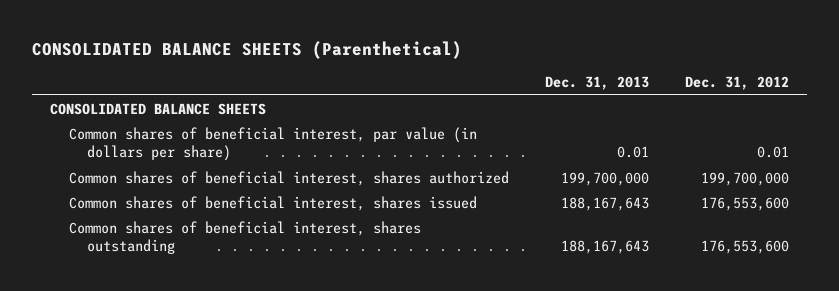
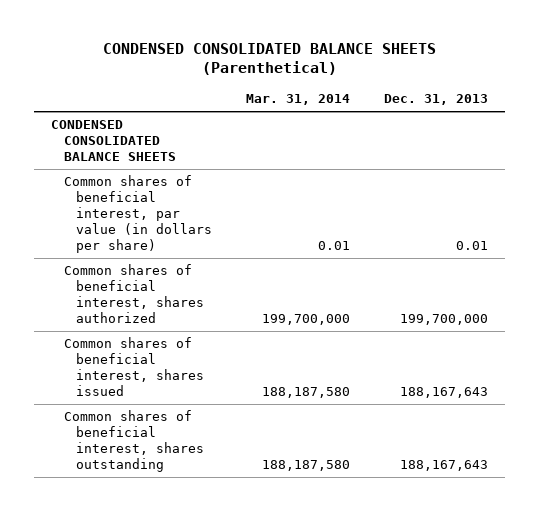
[31,40,462,59] CONSOLIDATED BALANCE SHEETS (Parenthetical) -> [102,42,436,76] CONDENSED CONSOLIDATED BALANCE SHEETS (Parenthetical)
[685,76,790,91] Dec. 31, 2012 -> none
none -> [246,94,351,106] Mar. 31, 2014
[50,102,267,115] CONSOLIDATED BALANCE SHEETS -> [51,120,176,162] CONDENSED CONSOLIDATED BALANCE SHEETS

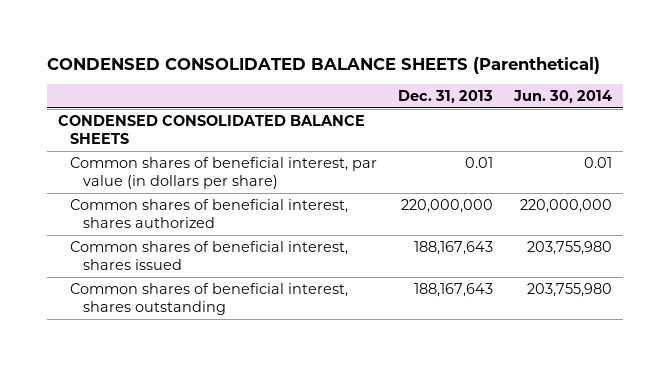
[246,94,351,106] Mar. 31, 2014 -> none
none -> [513,89,613,103] Jun. 30, 2014
[400,313,489,325] 199,700,000 -> [401,198,494,213] 220,000,000

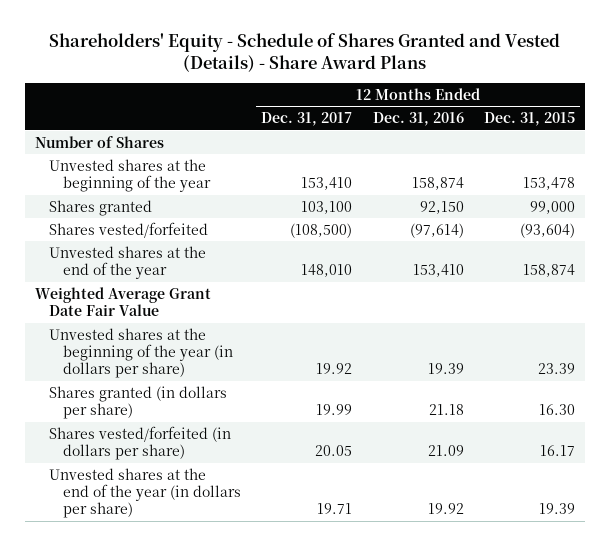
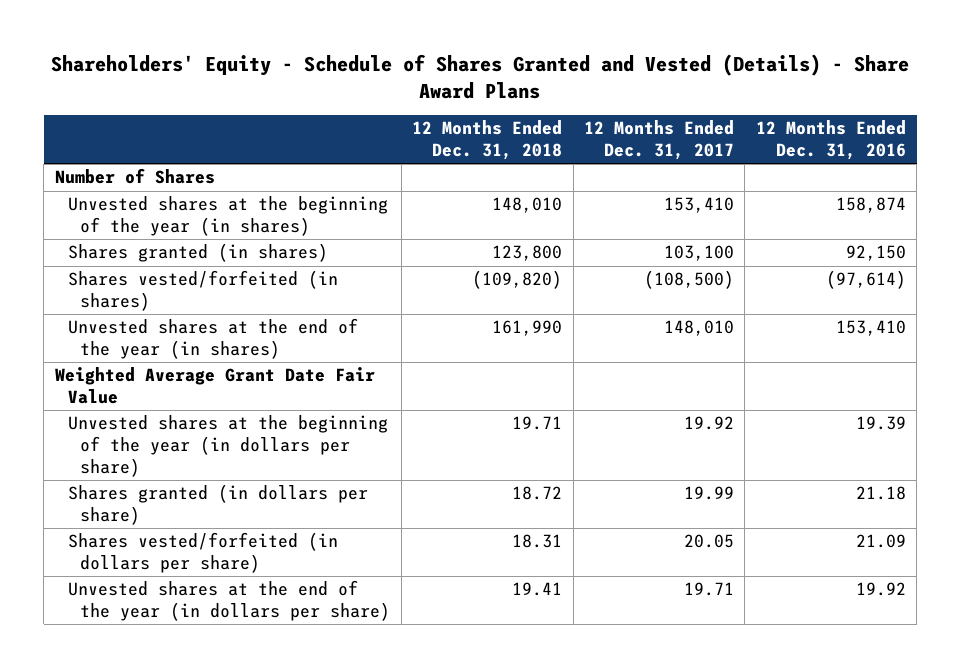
[484,112,576,127] Dec. 31, 2015 -> none
none -> [412,120,563,161] 12 Months Ended Dec. 31, 2018
[49,158,212,193] Unvested shares at the beginning of the year -> [67,196,388,236] Unvested shares at the beginning of the year (in shares)
[49,199,153,216] Shares granted -> [67,243,328,263] Shares granted (in shares)
[49,221,209,238] Shares vested/forfeited -> [67,270,338,311] Shares vested/forfeited (in shares)
[49,245,207,280] Unvested shares at the end of the year -> [67,318,358,359] Unvested shares at the end of the year (in shares)

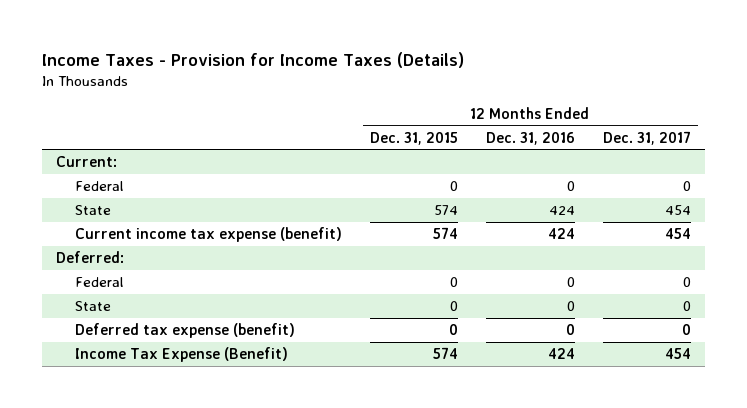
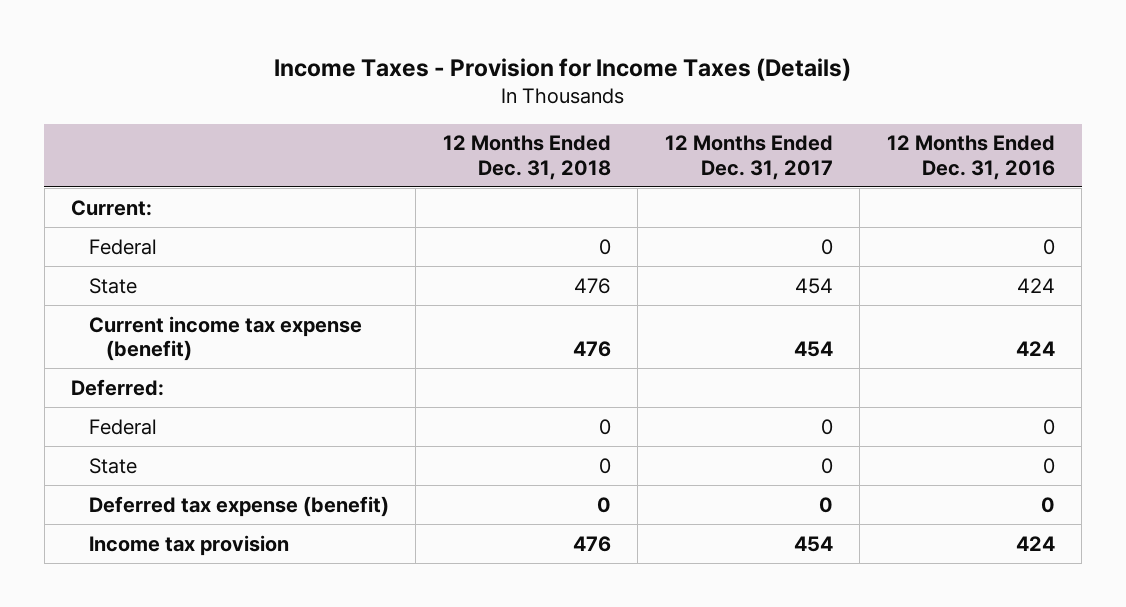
[369,131,458,145] Dec. 31, 2015 -> none
none -> [442,135,611,180] 12 Months Ended Dec. 31, 2018
[74,347,288,363] Income Tax Expense (Benefit) -> [88,534,289,556] Income tax provision

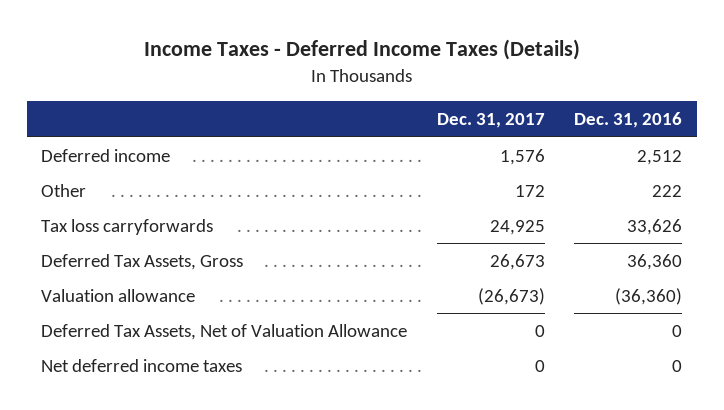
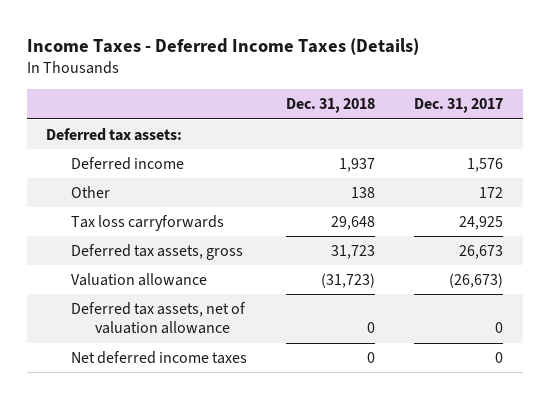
[574,112,683,129] Dec. 31, 2016 -> none
none -> [286,98,376,114] Dec. 31, 2018
none -> [46,127,183,141] Deferred tax assets:
[41,253,244,270] Deferred Tax Assets, Gross -> [70,243,243,260] Deferred tax assets, gross
[41,323,408,340] Deferred Tax Assets, Net of Valuation Allowance -> [70,301,246,335] Deferred tax assets, net of valuation allowance

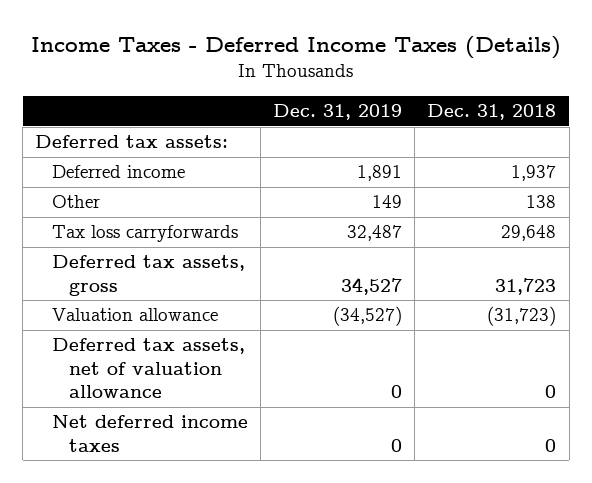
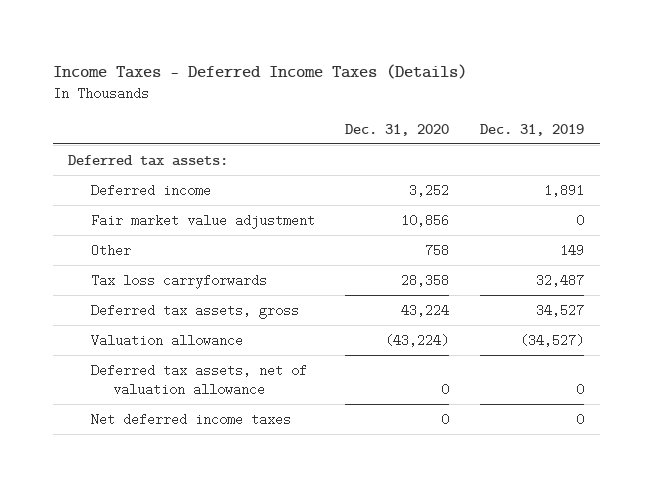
[427,103,557,120] Dec. 31, 2018 -> none
none -> [345,123,450,136] Dec. 31, 2020
none -> [90,213,315,229] Fair market value adjustment

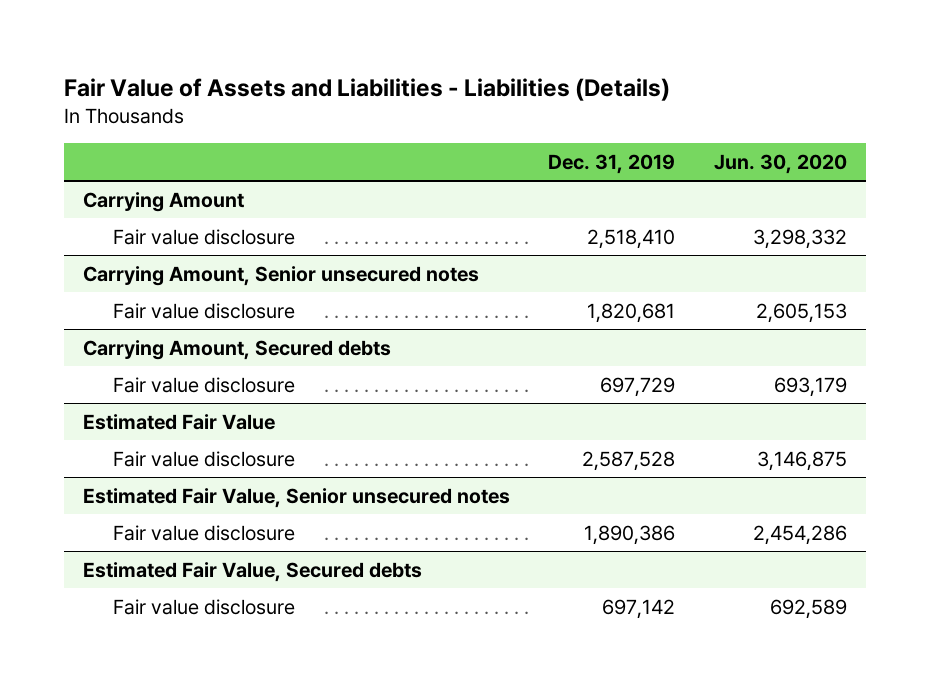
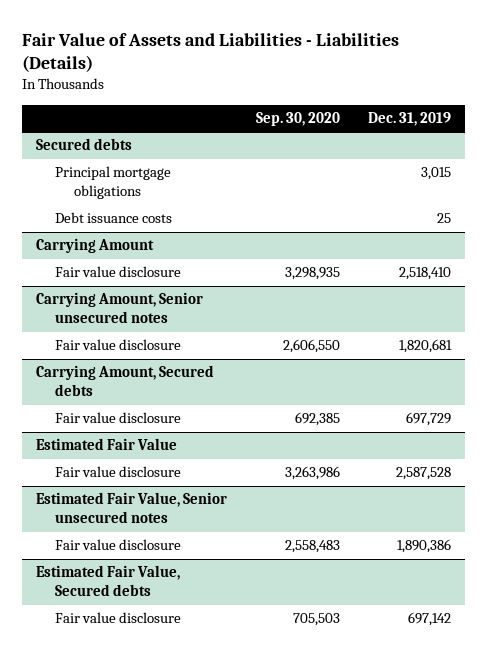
[713,153,847,174] Jun. 30, 2020 -> none
none -> [255,112,340,127] Sep. 30, 2020
none -> [36,138,133,151] Secured debts
none -> [55,166,172,200] Principal mortgage obligations
none -> [55,212,173,224] Debt issuance costs

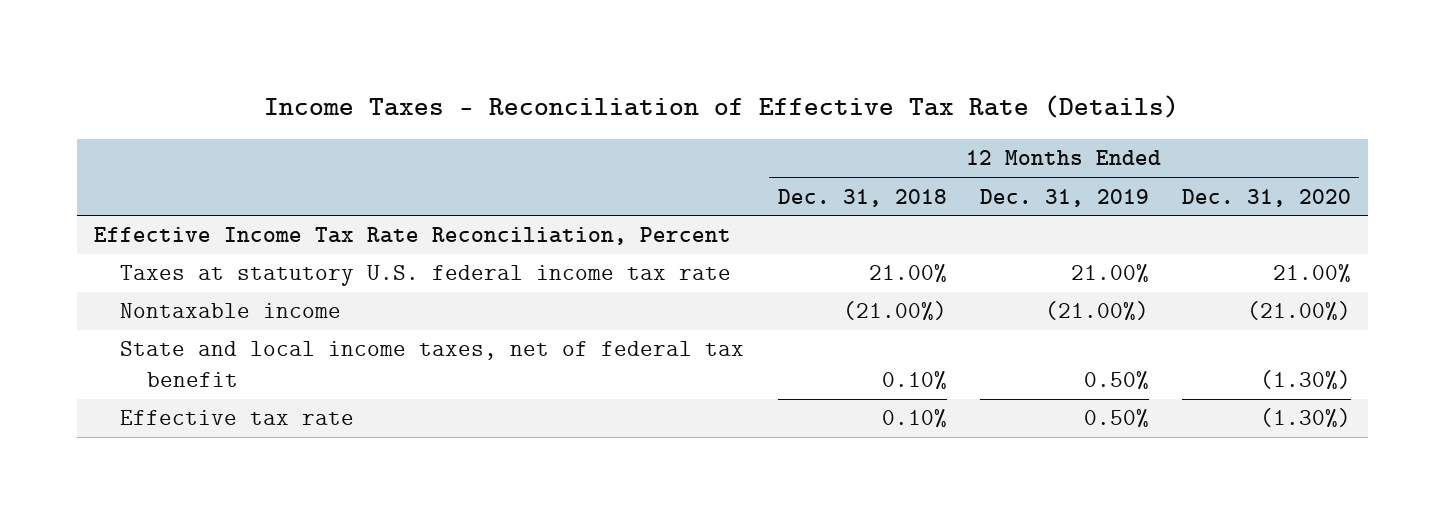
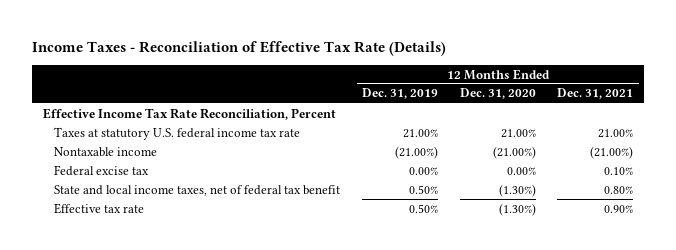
[777,188,947,207] Dec. 31, 2018 -> none
none -> [557,88,634,100] Dec. 31, 2021
none -> [54,164,150,176] Federal excise tax

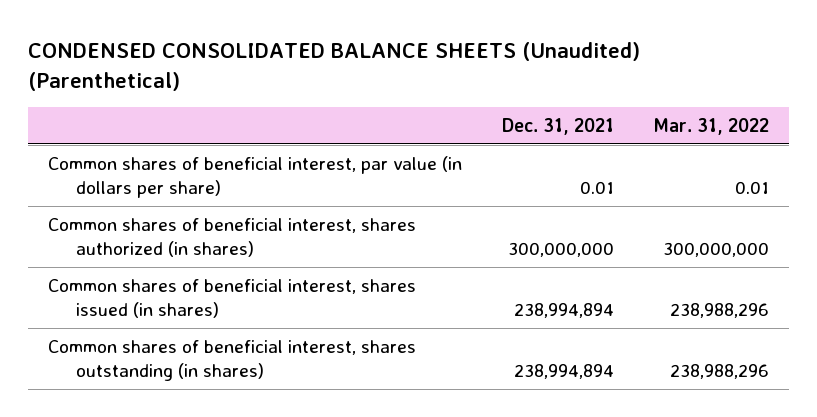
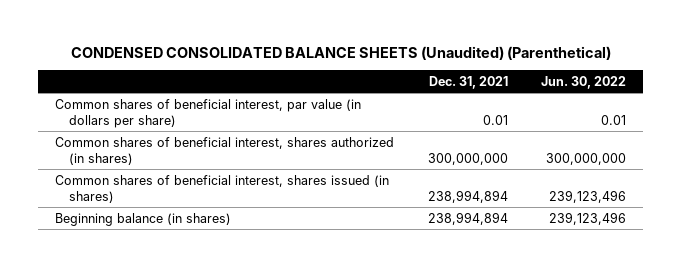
[653,118,770,136] Mar. 31, 2022 -> none
none -> [541,75,627,89] Jun. 30, 2022
[48,339,417,382] Common shares of beneficial interest, shares outstanding (in shares) -> [54,212,231,226] Beginning balance (in shares)

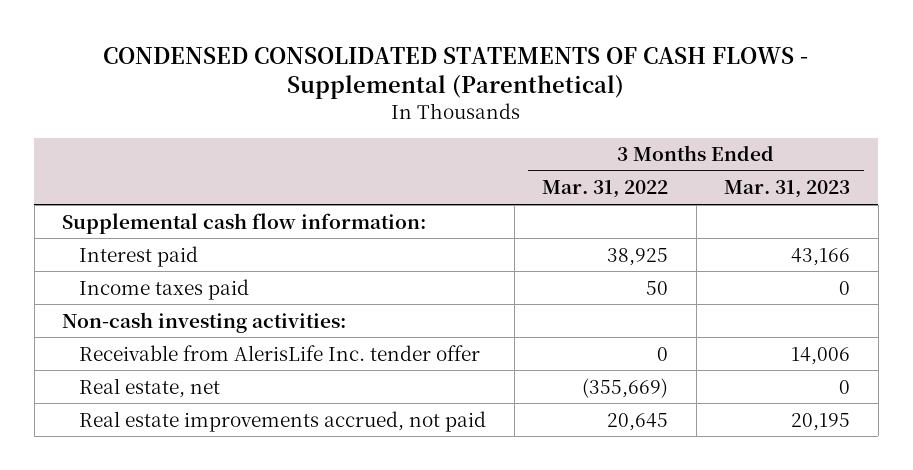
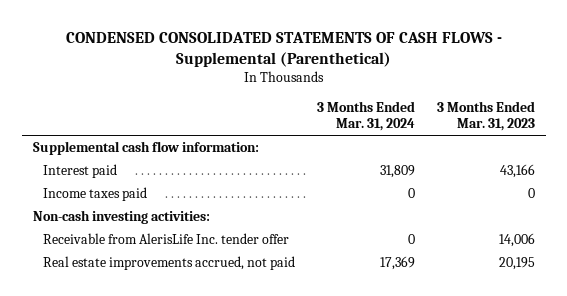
[542,180,669,199] Mar. 31, 2022 -> none
none -> [316,101,415,131] 3 Months Ended Mar. 31, 2024
[79,377,221,398] Real estate, net -> none

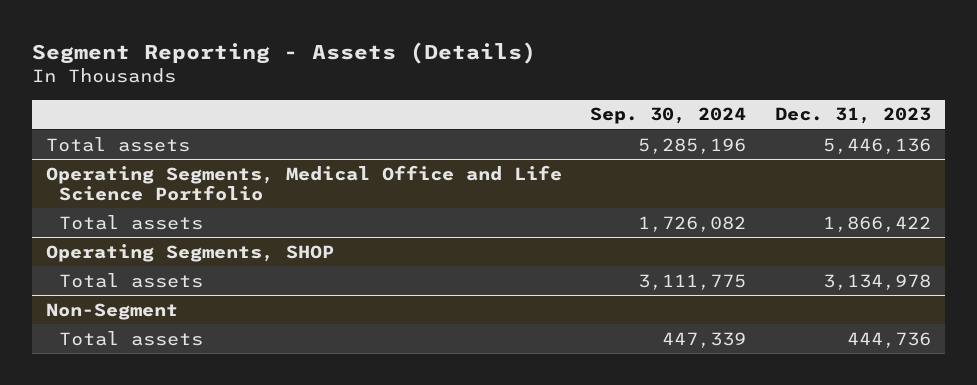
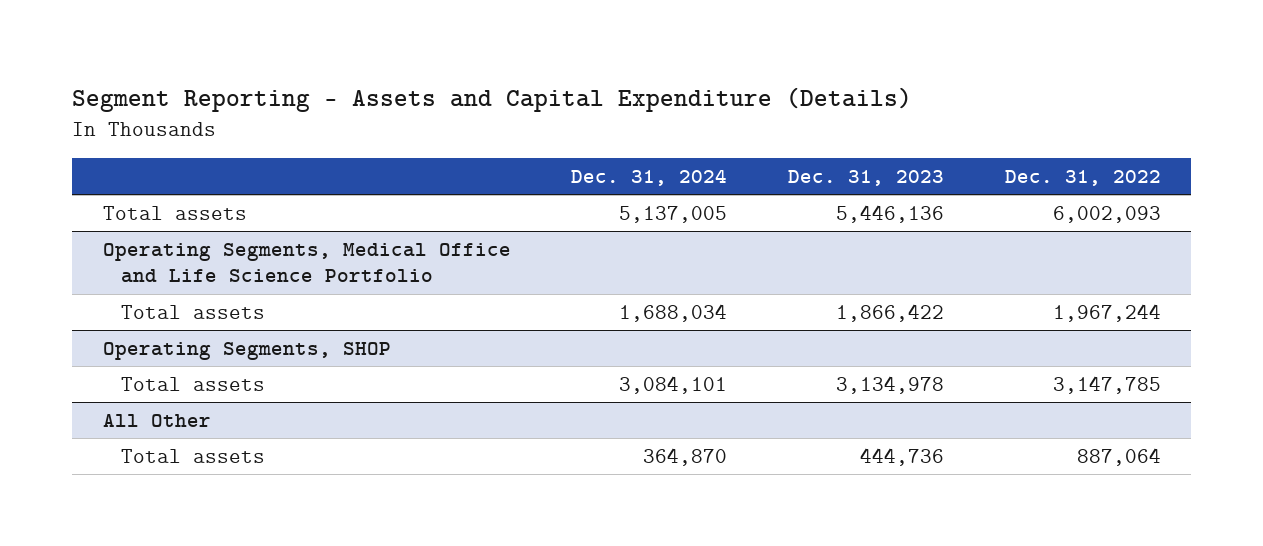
[31,41,536,64] Segment Reporting - Assets (Details) -> [72,87,913,113] Segment Reporting - Assets and Capital Expenditure (Details)
[590,107,747,125] Sep. 30, 2024 -> none
none -> [571,168,728,186] Dec. 31, 2024
none -> [1004,169,1161,186] Dec. 31, 2022
[45,302,178,320] Non-Segment -> [102,413,211,427] All Other

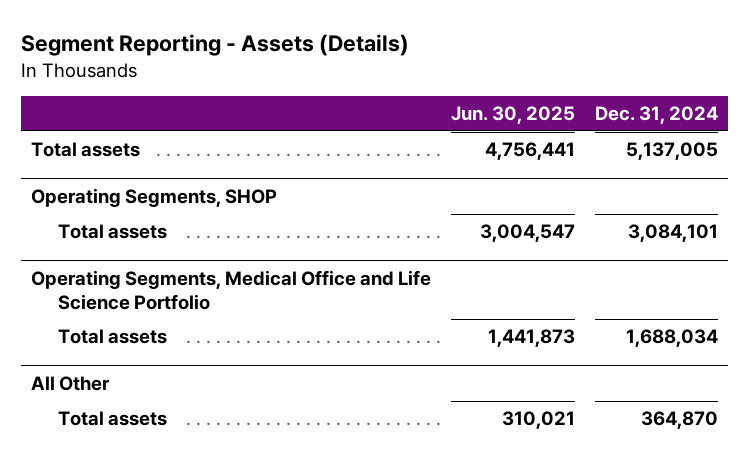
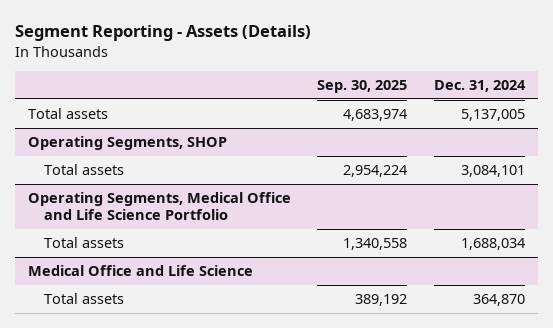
[451,106,576,125] Jun. 30, 2025 -> none
none -> [317,80,408,94] Sep. 30, 2025
[31,376,111,392] All Other -> [28,265,254,277] Medical Office and Life Science

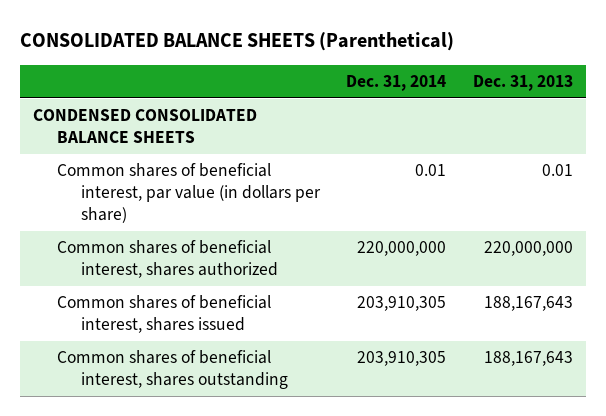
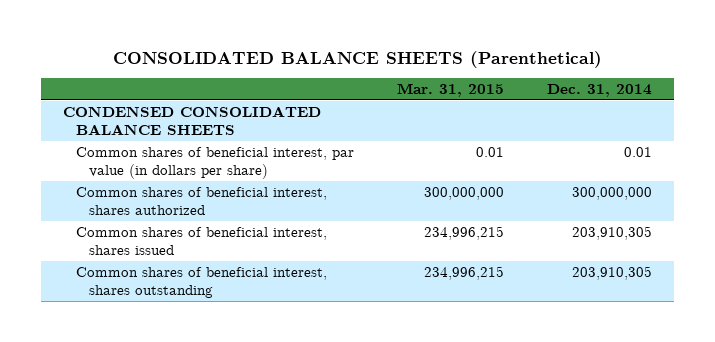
[472,74,573,91] Dec. 31, 2013 -> none
none -> [397,82,505,97] Mar. 31, 2015
[357,241,447,257] 220,000,000 -> [572,186,653,200] 300,000,000

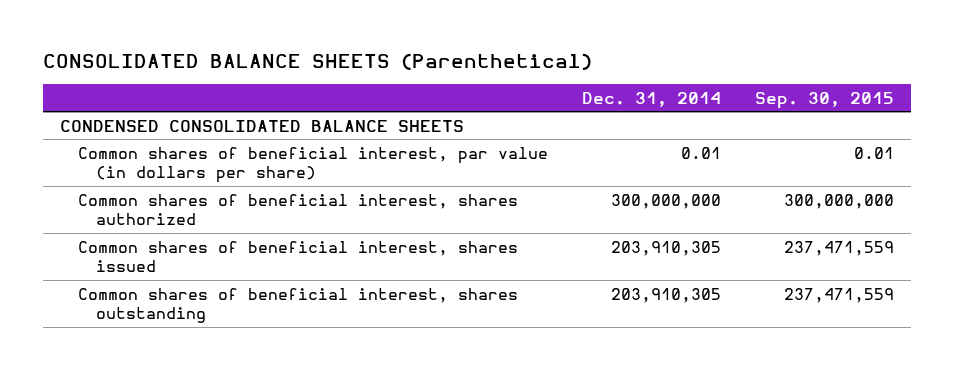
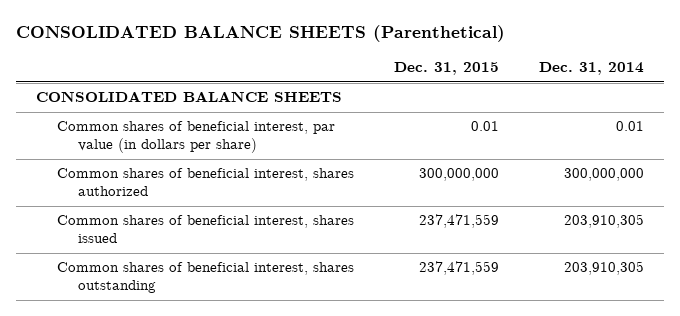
[754,91,894,109] Sep. 30, 2015 -> none
none -> [393,62,499,76] Dec. 31, 2015
[59,119,464,132] CONDENSED CONSOLIDATED BALANCE SHEETS -> [35,91,342,103] CONSOLIDATED BALANCE SHEETS

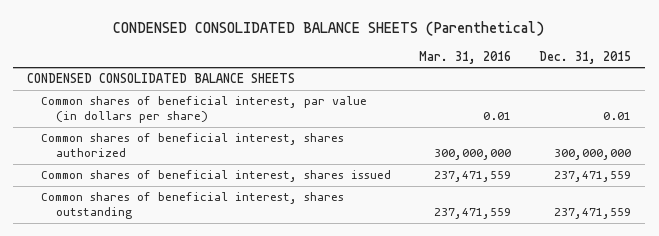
[15,25,505,43] CONSOLIDATED BALANCE SHEETS (Parenthetical) -> [113,21,545,37] CONDENSED CONSOLIDATED BALANCE SHEETS (Parenthetical)
[538,62,644,76] Dec. 31, 2014 -> none
none -> [419,50,512,64] Mar. 31, 2016
[35,91,342,103] CONSOLIDATED BALANCE SHEETS -> [27,73,296,84] CONDENSED CONSOLIDATED BALANCE SHEETS

